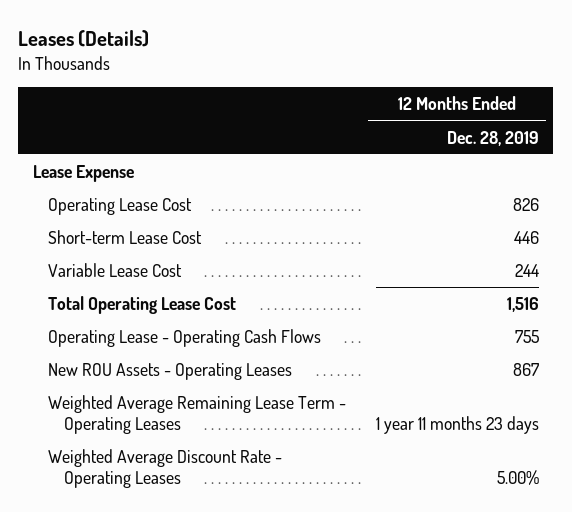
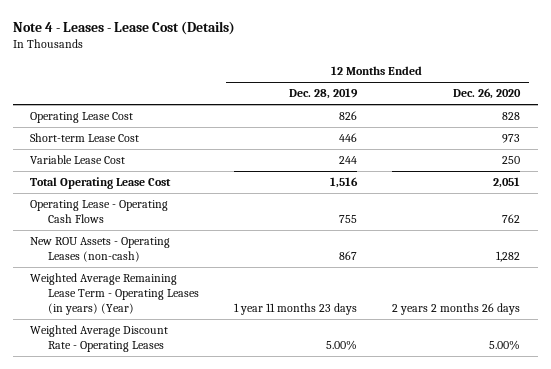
[18,29,150,47] Leases (Details) -> [12,20,235,35] Note 4 - Leases - Lease Cost (Details)
none -> [453,88,522,100] Dec. 26, 2020
[32,165,134,183] Lease Expense -> none
[48,363,293,381] New ROU Assets - Operating Leases -> [30,237,171,263] New ROU Assets - Operating Leases (non-cash)
[48,395,347,435] Weighted Average Remaining Lease Term - Operating Leases -> [30,273,200,316] Weighted Average Remaining Lease Term - Operating Leases (in years) (Year)

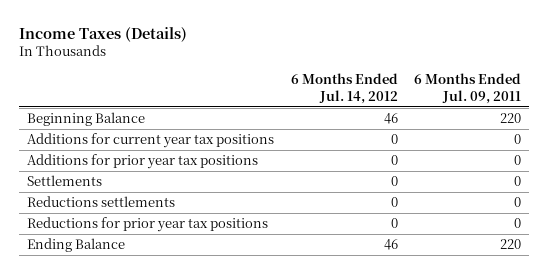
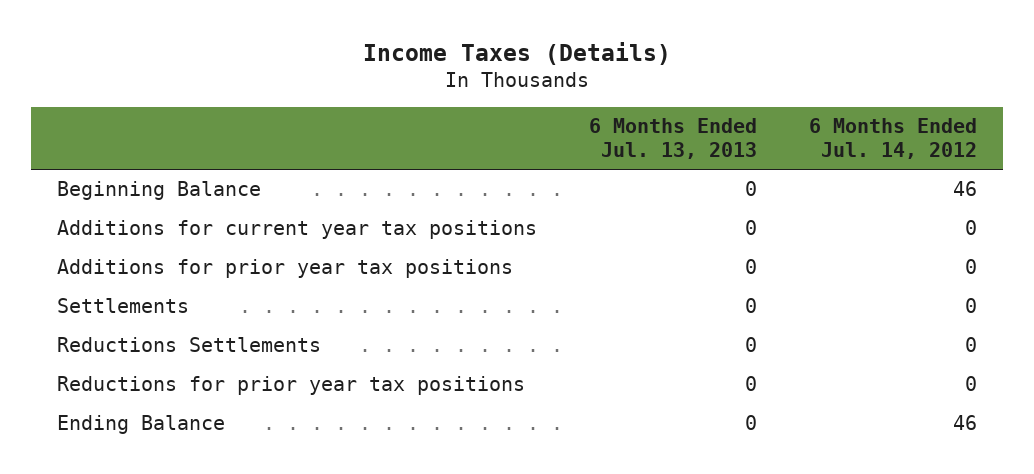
[414,73,522,104] 6 Months Ended Jul. 09, 2011 -> none
none -> [588,118,757,159] 6 Months Ended Jul. 13, 2013
[27,196,176,208] Reductions settlements -> [56,337,321,353] Reductions Settlements

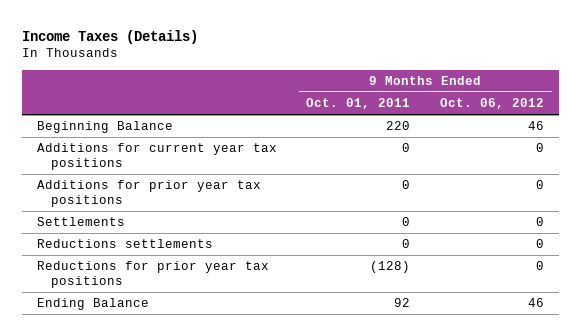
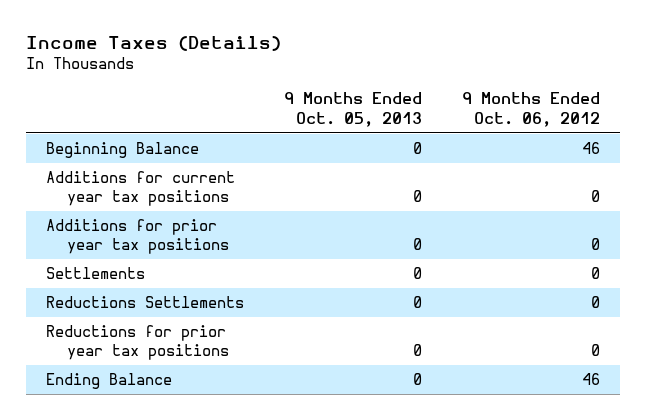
[306,98,411,110] Oct. 01, 2011 -> none
none -> [283,92,422,127] 9 Months Ended Oct. 05, 2013
[36,239,213,249] Reductions settlements -> [45,296,244,309] Reductions Settlements

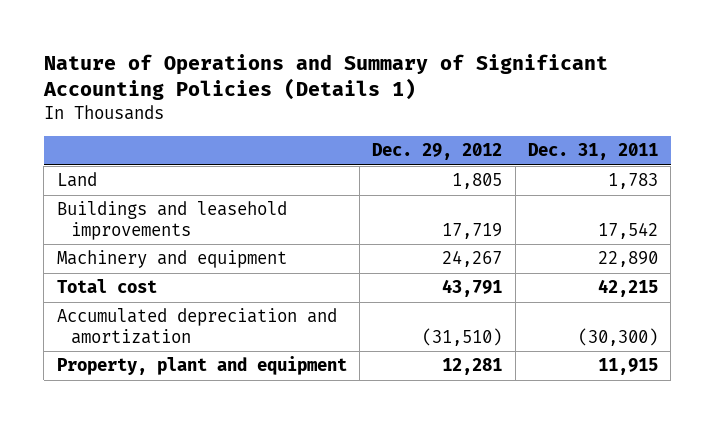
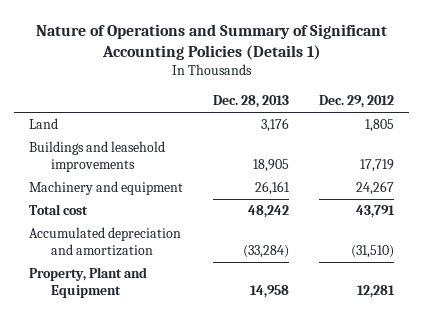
[527,143,658,161] Dec. 31, 2011 -> none
none -> [213,95,290,109] Dec. 28, 2013
[56,356,347,376] Property, plant and equipment -> [29,267,148,298] Property, Plant and Equipment

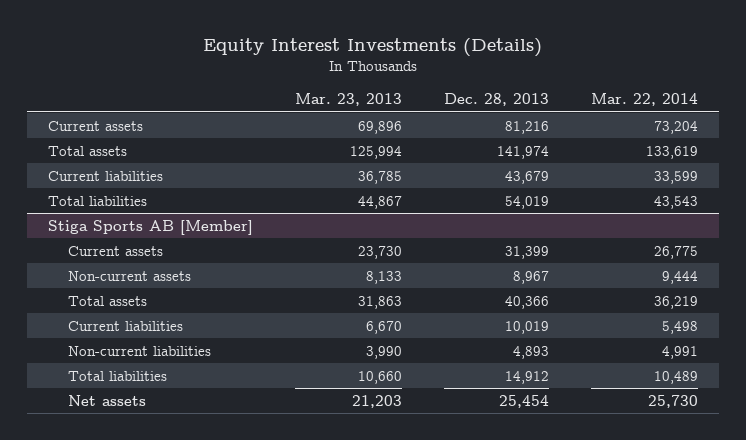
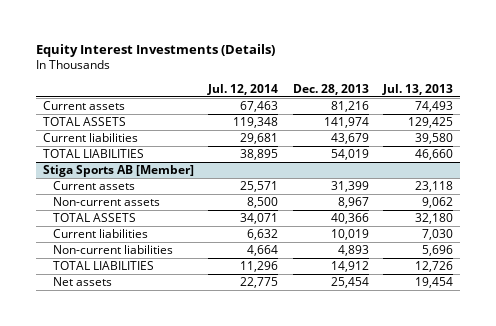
[295,93,403,107] Mar. 23, 2013 -> none
[591,93,699,107] Mar. 22, 2014 -> none
none -> [207,83,279,95] Jul. 12, 2014
none -> [382,83,454,95] Jul. 13, 2013
[48,145,128,156] Total assets -> [43,117,127,127] TOTAL ASSETS
[48,195,148,206] Total liabilities -> [43,149,145,159] TOTAL LIABILITIES
[68,295,148,306] Total assets -> [52,213,136,223] TOTAL ASSETS
[68,370,168,381] Total liabilities -> [52,261,154,271] TOTAL LIABILITIES

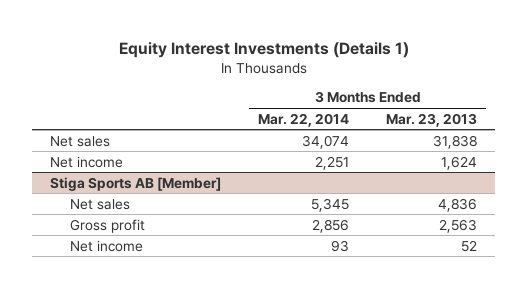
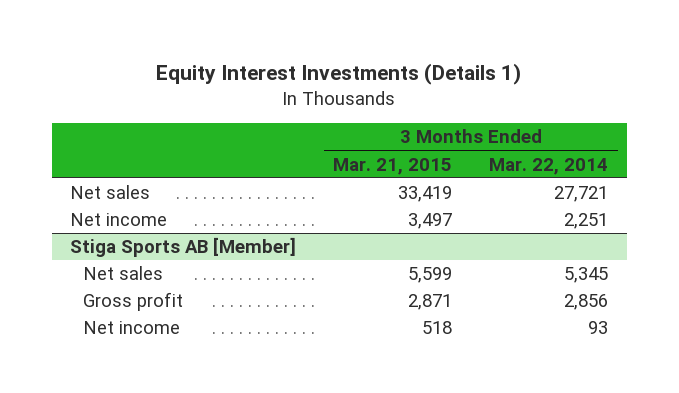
[385,112,477,127] Mar. 23, 2013 -> none
none -> [333,157,453,175] Mar. 21, 2015
[302,134,350,149] 34,074 -> [554,186,609,203] 27,721

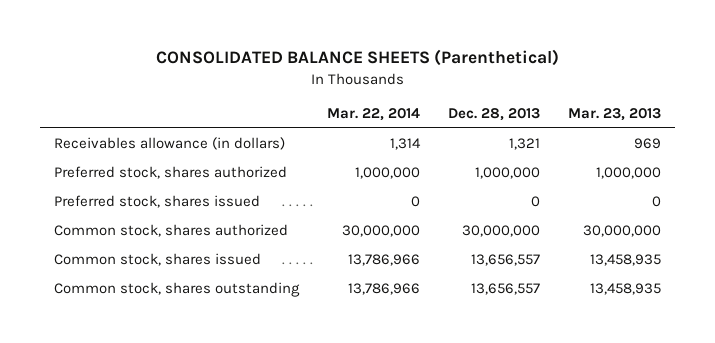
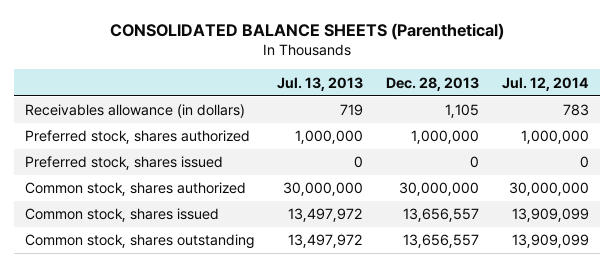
[327,107,421,121] Mar. 22, 2014 -> none
[568,107,662,121] Mar. 23, 2013 -> none
none -> [276,76,363,91] Jul. 13, 2013
none -> [501,76,589,91] Jul. 12, 2014
[509,138,541,151] 1,321 -> [444,104,479,119] 1,105

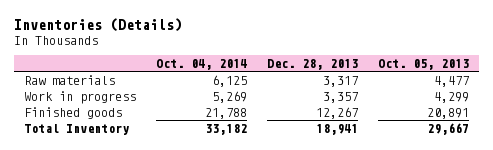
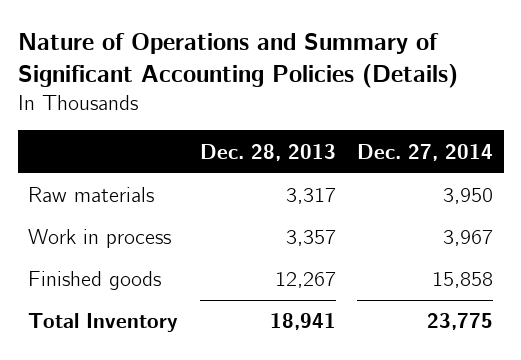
[13,18,182,33] Inventories (Details) -> [17,32,458,88] Nature of Operations and Summary of Significant Accounting Policies (Details)
[155,59,247,71] Oct. 04, 2014 -> none
[377,59,469,71] Oct. 05, 2013 -> none
none -> [357,143,494,161] Dec. 27, 2014
[23,90,136,104] Work in progress -> [28,229,172,249] Work in process

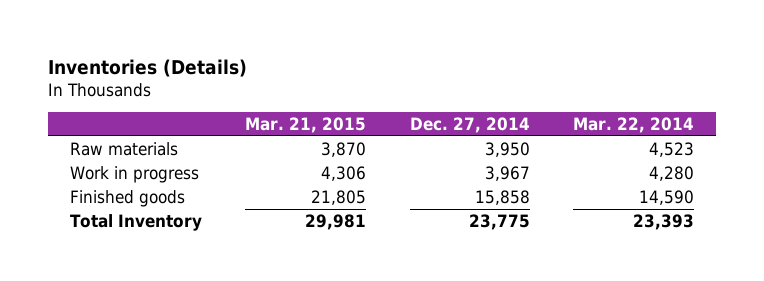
[17,32,458,88] Nature of Operations and Summary of Significant Accounting Policies (Details) -> [48,58,248,77] Inventories (Details)
[199,143,336,161] Dec. 28, 2013 -> none
none -> [245,116,367,133] Mar. 21, 2015
none -> [572,116,694,133] Mar. 22, 2014
[28,229,172,249] Work in process -> [70,165,200,183] Work in progress

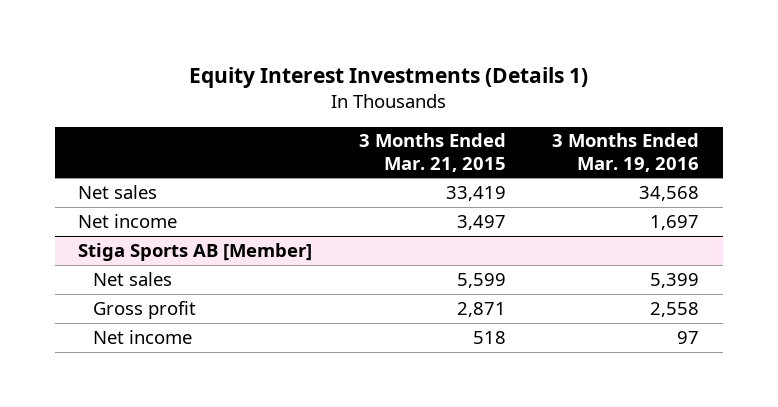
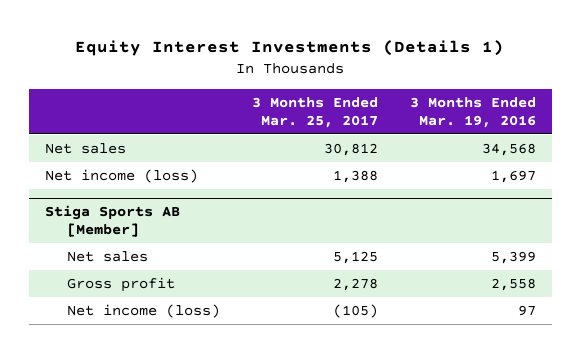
[358,133,506,172] 3 Months Ended Mar. 21, 2015 -> none
none -> [252,96,379,128] 3 Months Ended Mar. 25, 2017
[78,213,178,228] Net income -> [44,169,198,184] Net income (loss)
[92,329,192,344] Net income -> [67,304,221,319] Net income (loss)

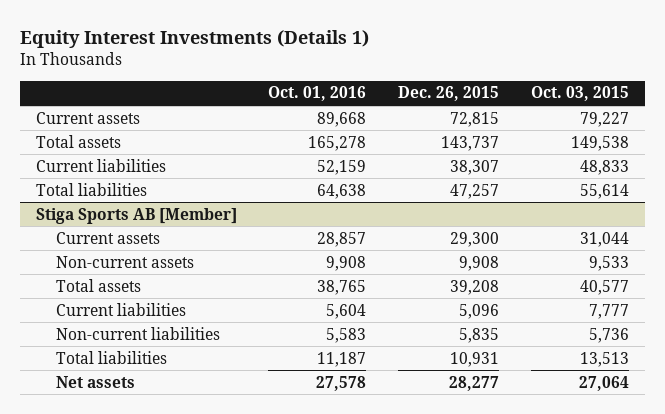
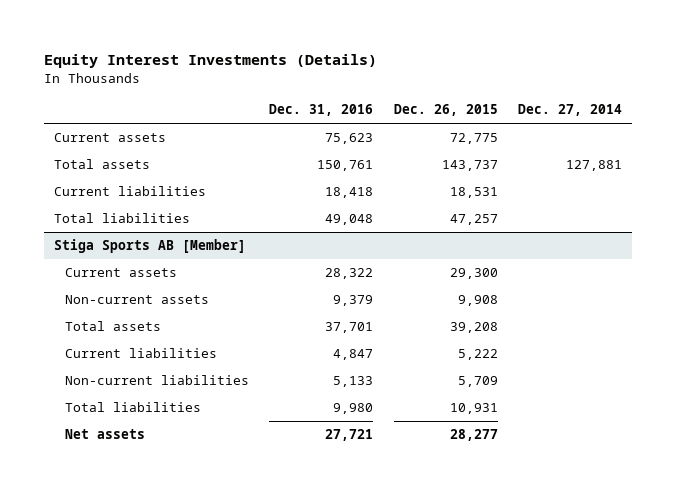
[19,30,369,49] Equity Interest Investments (Details 1) -> [44,53,378,68] Equity Interest Investments (Details)
[268,86,367,102] Oct. 01, 2016 -> none
[531,86,630,102] Oct. 03, 2015 -> none
none -> [269,104,374,117] Dec. 31, 2016
none -> [518,104,623,117] Dec. 27, 2014
[450,111,500,127] 72,815 -> [449,133,498,145] 72,775
[450,159,500,175] 38,307 -> [449,187,498,199] 18,531
[459,303,500,319] 5,096 -> [457,349,498,361] 5,222
[459,327,500,343] 5,835 -> [457,376,498,388] 5,709

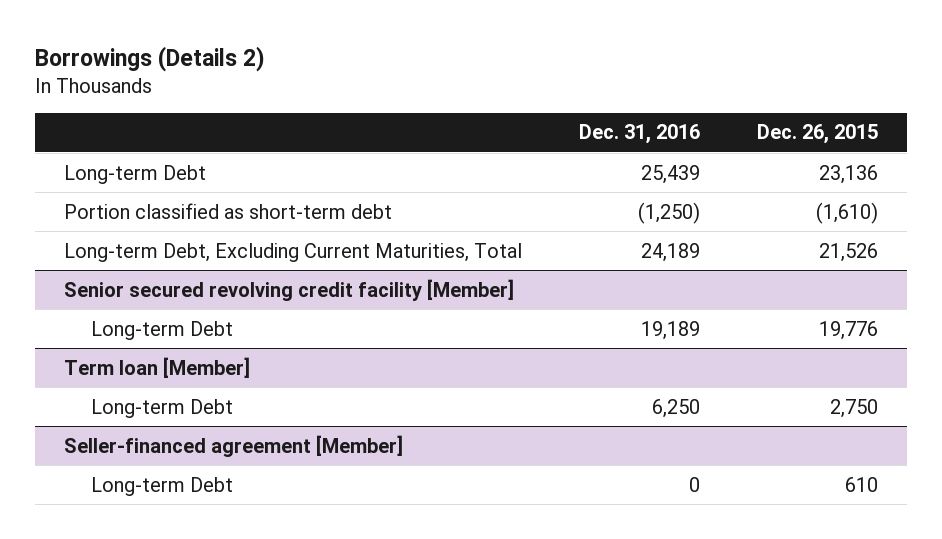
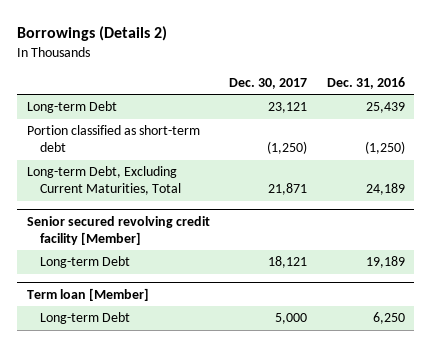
[757,124,879,145] Dec. 26, 2015 -> none
none -> [229,77,308,89] Dec. 30, 2017
[64,434,404,457] Seller-financed agreement [Member] -> none
[91,476,234,496] Long-term Debt -> none

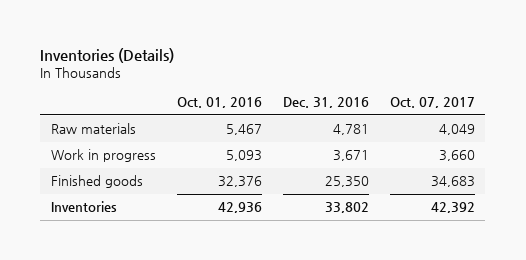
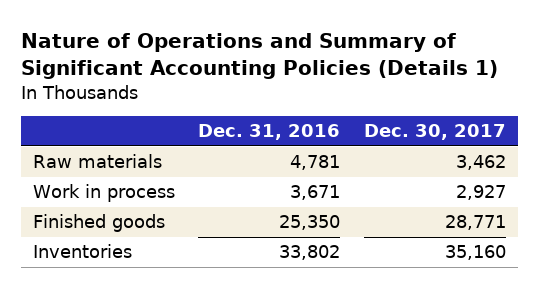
[40,47,175,63] Inventories (Details) -> [20,32,498,79] Nature of Operations and Summary of Significant Accounting Policies (Details 1)
[176,97,262,109] Oct. 01, 2016 -> none
[389,97,475,109] Oct. 07, 2017 -> none
none -> [364,124,507,141] Dec. 30, 2017
[50,149,156,163] Work in progress -> [32,184,175,203] Work in process

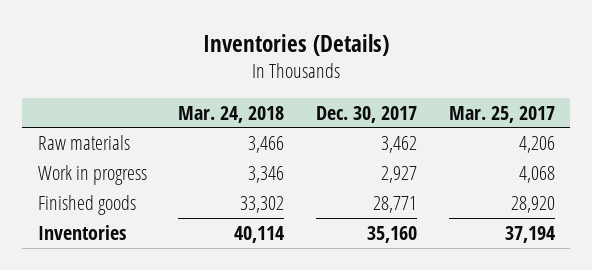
[20,32,498,79] Nature of Operations and Summary of Significant Accounting Policies (Details 1) -> [203,34,390,57] Inventories (Details)
[198,124,341,141] Dec. 31, 2016 -> none
none -> [178,105,285,123] Mar. 24, 2018
none -> [448,105,555,123] Mar. 25, 2017
[32,184,175,203] Work in process -> [37,164,147,185] Work in progress

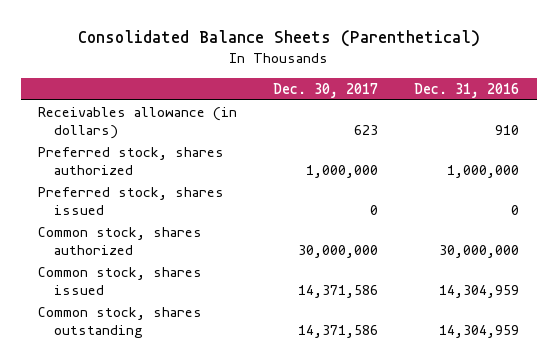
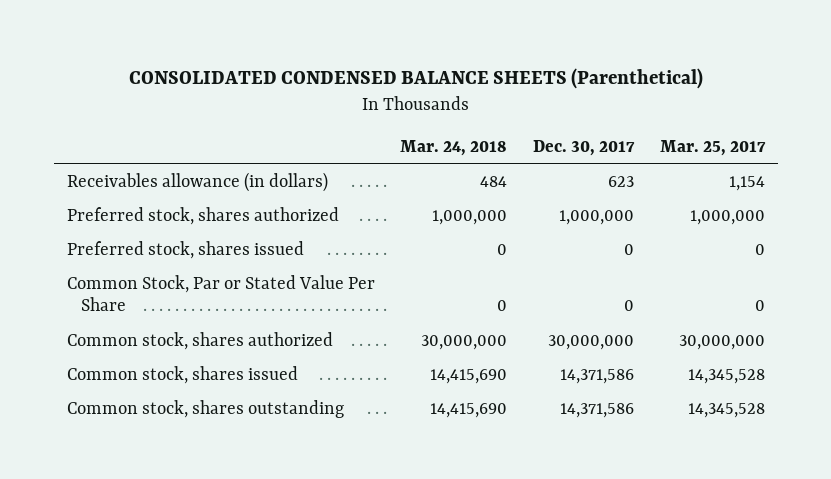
[77,30,480,48] Consolidated Balance Sheets (Parenthetical) -> [128,67,703,89] CONSOLIDATED CONDENSED BALANCE SHEETS (Parenthetical)
[413,82,519,98] Dec. 31, 2016 -> none
none -> [400,139,508,156] Mar. 24, 2018
none -> [659,139,766,156] Mar. 25, 2017
none -> [66,274,375,312] Common Stock, Par or Stated Value Per Share

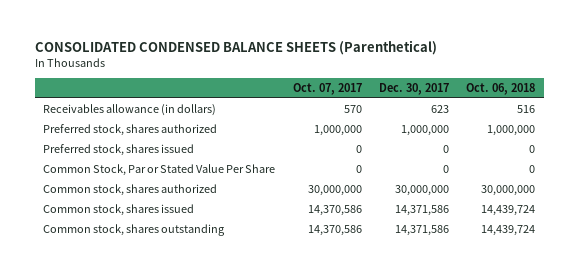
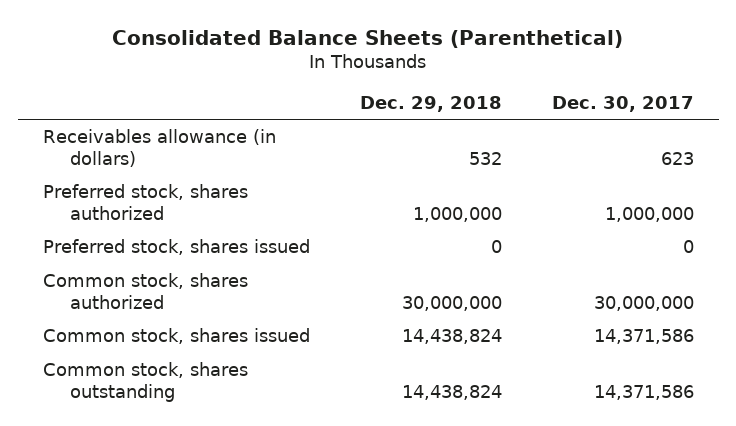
[34,39,437,55] CONSOLIDATED CONDENSED BALANCE SHEETS (Parenthetical) -> [112,29,624,48] Consolidated Balance Sheets (Parenthetical)
[292,82,362,95] Oct. 07, 2017 -> none
[466,82,536,95] Oct. 06, 2018 -> none
none -> [359,95,502,112] Dec. 29, 2018
[43,164,276,177] Common Stock, Par or Stated Value Per Share -> none

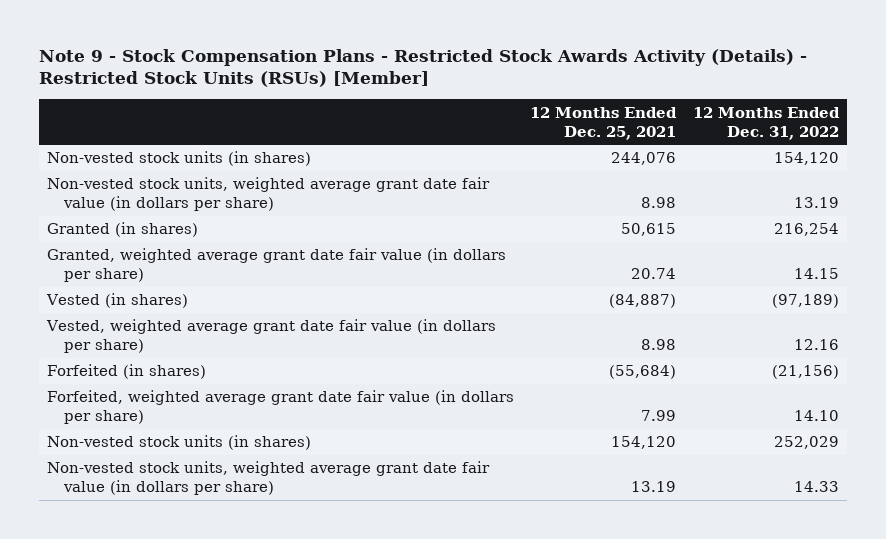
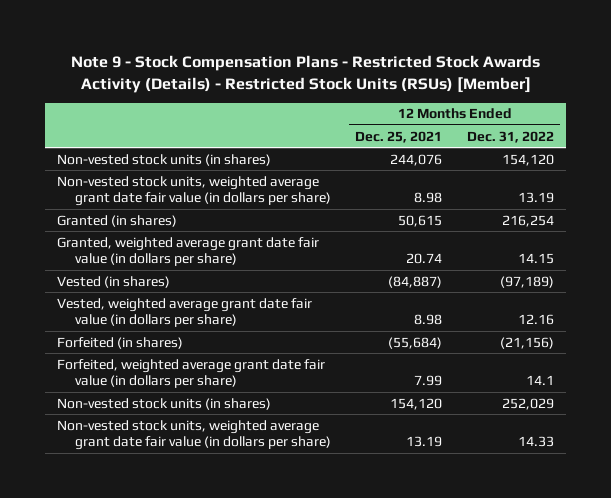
[793,410,839,422] 14.10 -> [525,375,554,386] 14.1

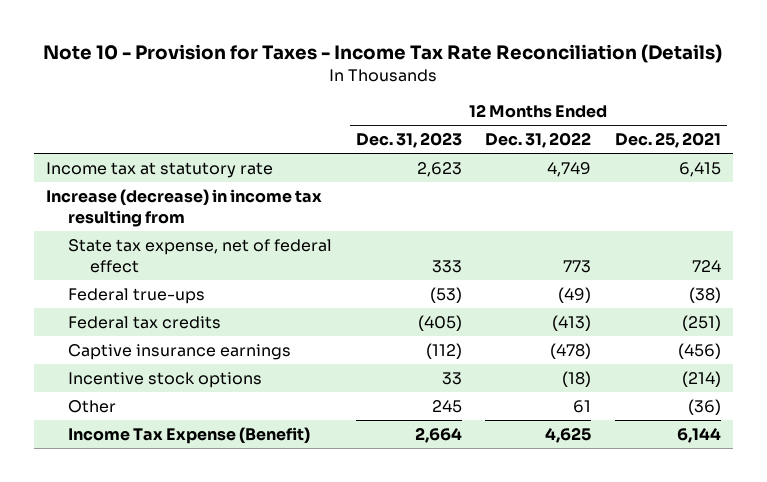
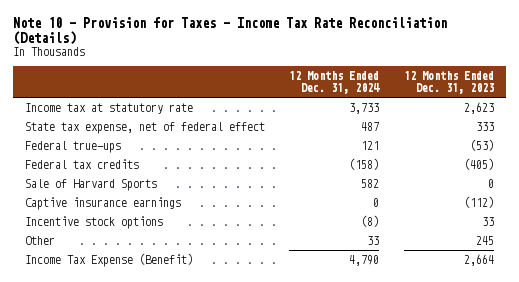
[485,132,592,149] Dec. 31, 2022 -> none
[614,132,721,149] Dec. 25, 2021 -> none
none -> [289,71,381,95] 12 Months Ended Dec. 31, 2024
[46,189,323,227] Increase (decrease) in income tax resulting from -> none
none -> [25,179,158,192] Sale of Harvard Sports

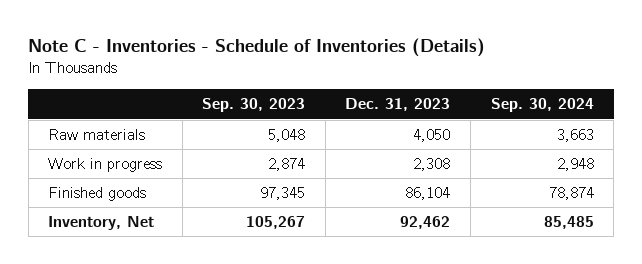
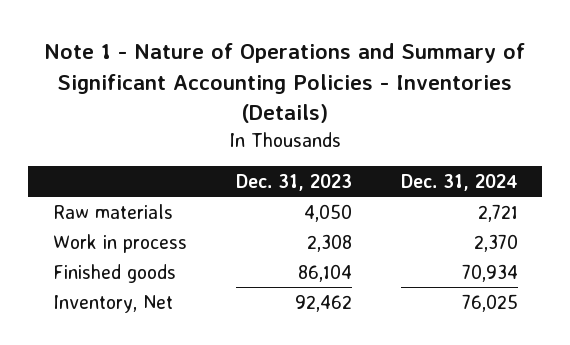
[28,38,486,58] Note C - Inventories - Schedule of Inventories (Details) -> [44,42,526,124] Note 1 - Nature of Operations and Summary of Significant Accounting Policies - Inventories (Details)
[202,98,306,113] Sep. 30, 2023 -> none
[490,98,594,113] Sep. 30, 2024 -> none
none -> [400,173,518,191] Dec. 31, 2024
[48,158,163,173] Work in progress -> [52,233,187,253] Work in process

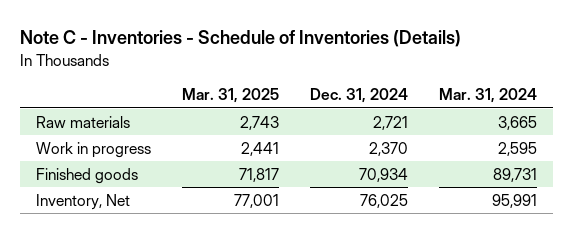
[44,42,526,124] Note 1 - Nature of Operations and Summary of Significant Accounting Policies - Inventories (Details) -> [20,30,462,48] Note C - Inventories - Schedule of Inventories (Details)
[235,173,352,191] Dec. 31, 2023 -> none
none -> [181,88,279,104] Mar. 31, 2025
none -> [439,88,538,104] Mar. 31, 2024
[52,233,187,253] Work in process -> [35,141,151,158] Work in progress

